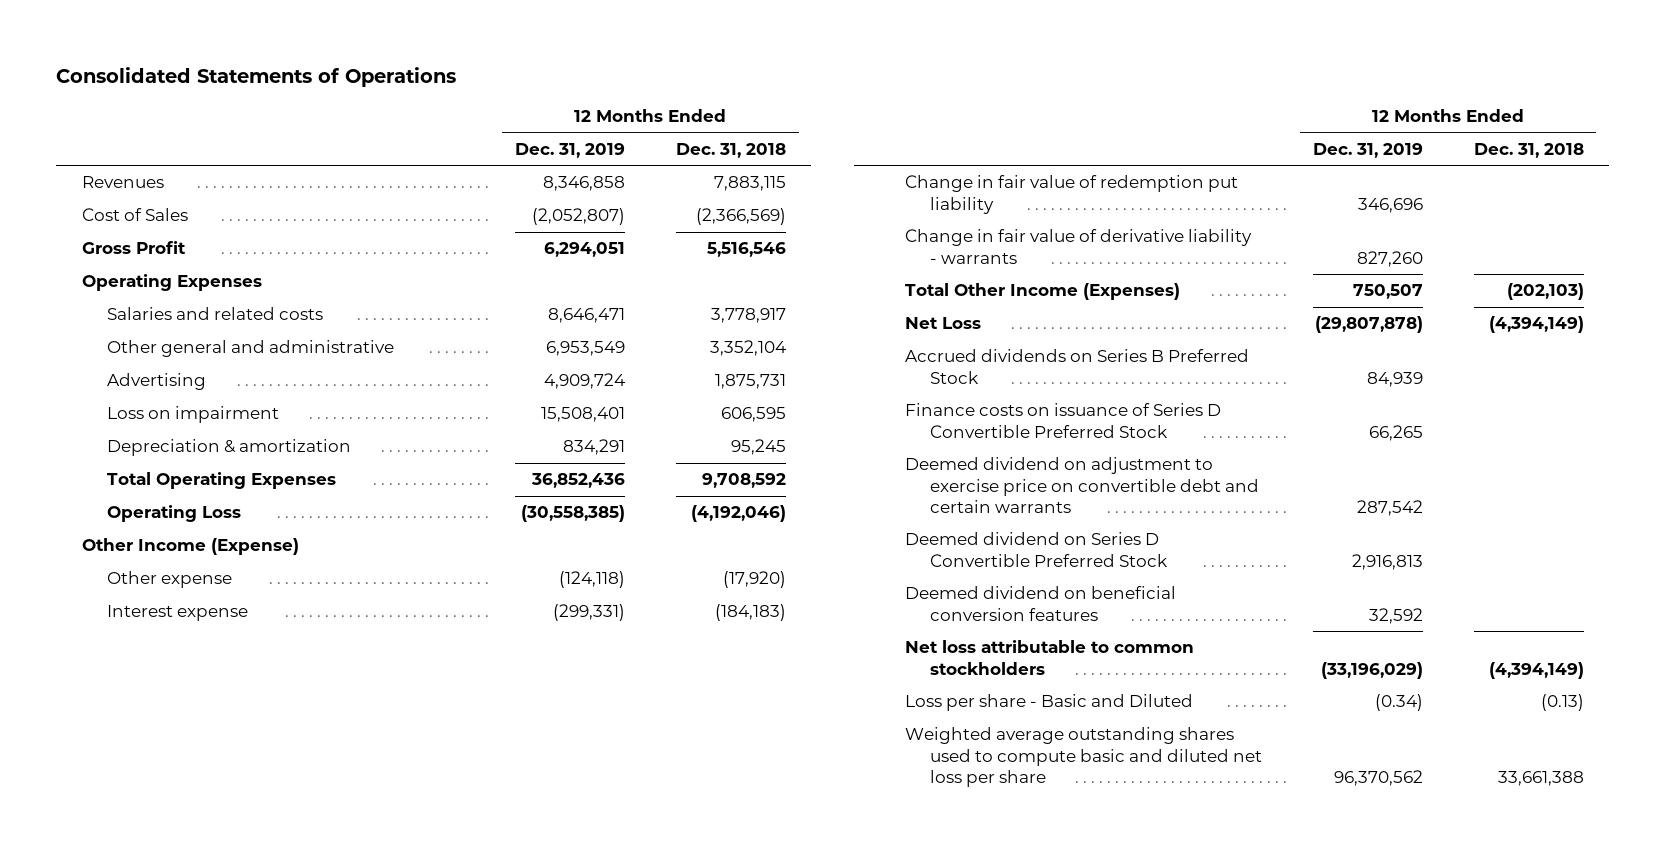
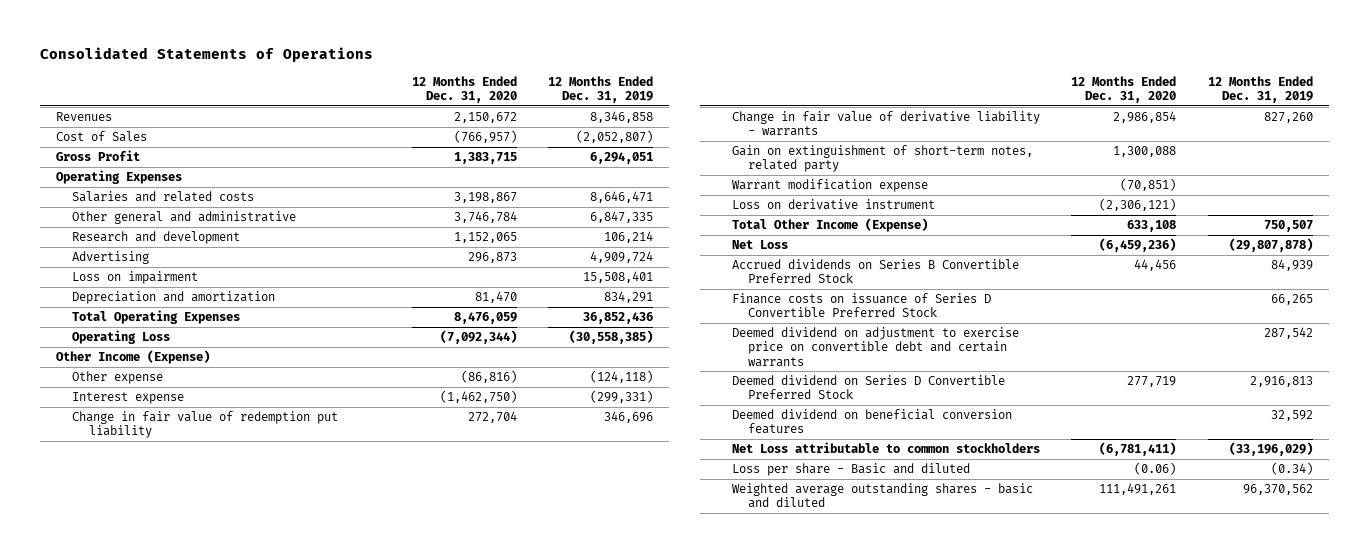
[675,143,786,159] Dec. 31, 2018 -> none
none -> [411,75,517,104] 12 Months Ended Dec. 31, 2020
[545,341,625,357] 6,953,549 -> [590,211,654,224] 6,847,335
none -> [72,231,241,245] Research and development
[106,439,351,457] Depreciation & amortization -> [72,291,276,305] Depreciation and amortization
none -> [731,145,1033,173] Gain on extinguishment of short-term notes, related party
none -> [731,179,928,193] Warrant modification expense
none -> [731,199,935,211] Loss on derivative instrument
[904,283,1180,301] Total Other Income (Expenses) -> [731,218,928,233] Total Other Income (Expense)
[904,349,1249,384] Accrued dividends on Series B Preferred Stock -> [731,259,1019,284] Accrued dividends on Series B Convertible Preferred Stock
[904,640,1194,675] Net loss attributable to common stockholders -> [731,442,1040,454] Net Loss attributable to common stockholders
[904,694,1193,712] Loss per share - Basic and Diluted -> [731,463,970,477] Loss per share - Basic and diluted
[904,727,1262,787] Weighted average outstanding shares used to compute basic and diluted net loss per share -> [731,483,1033,509] Weighted average outstanding shares - basic and diluted

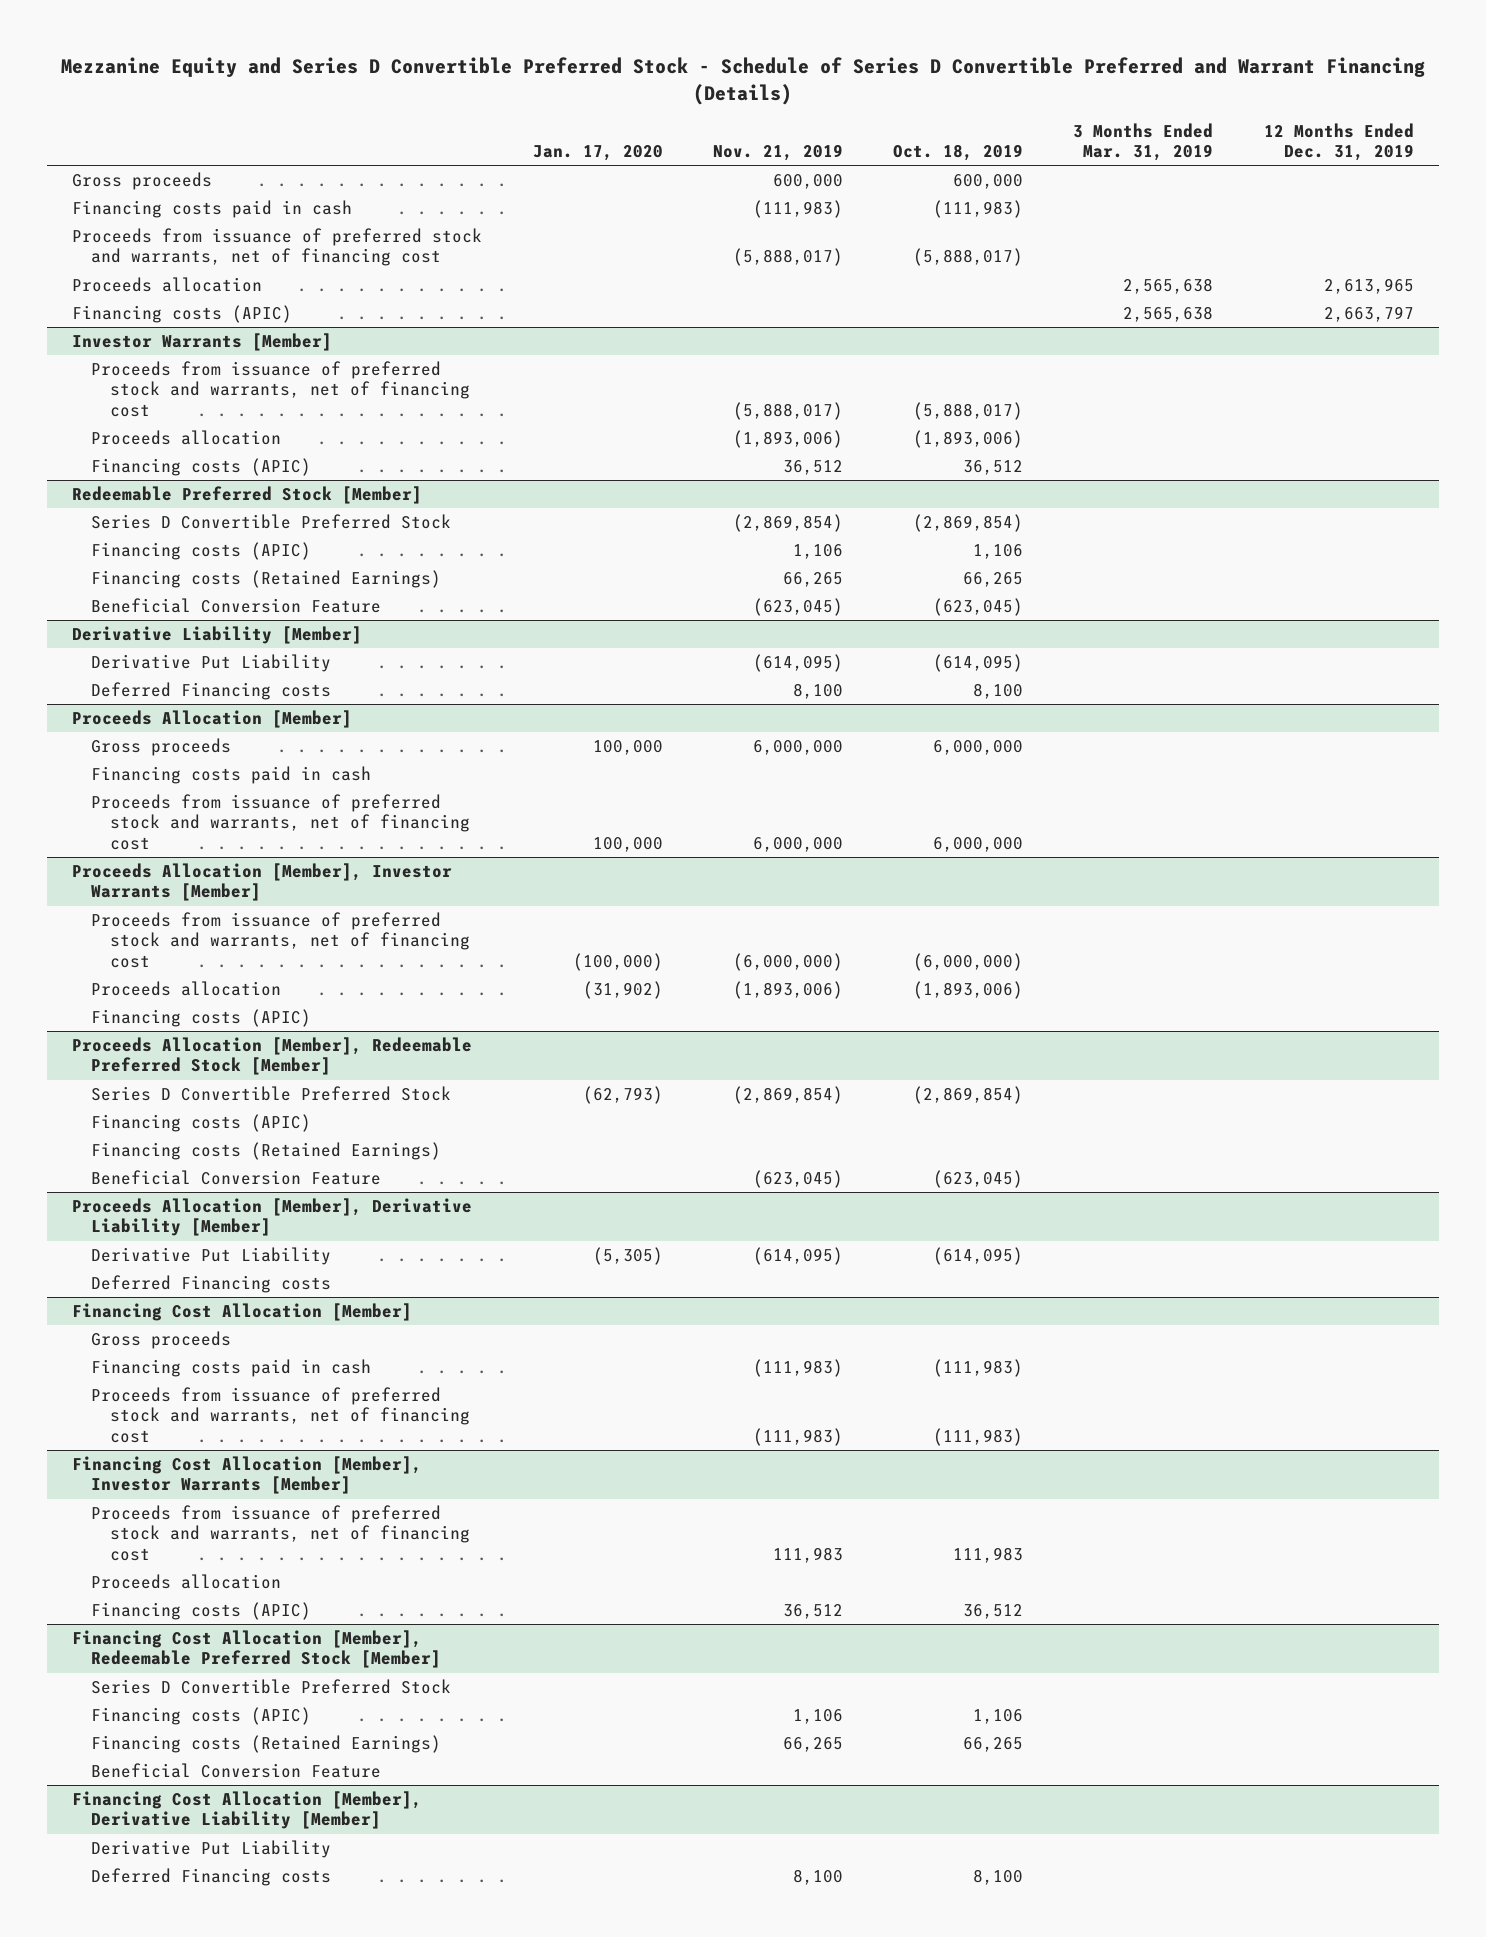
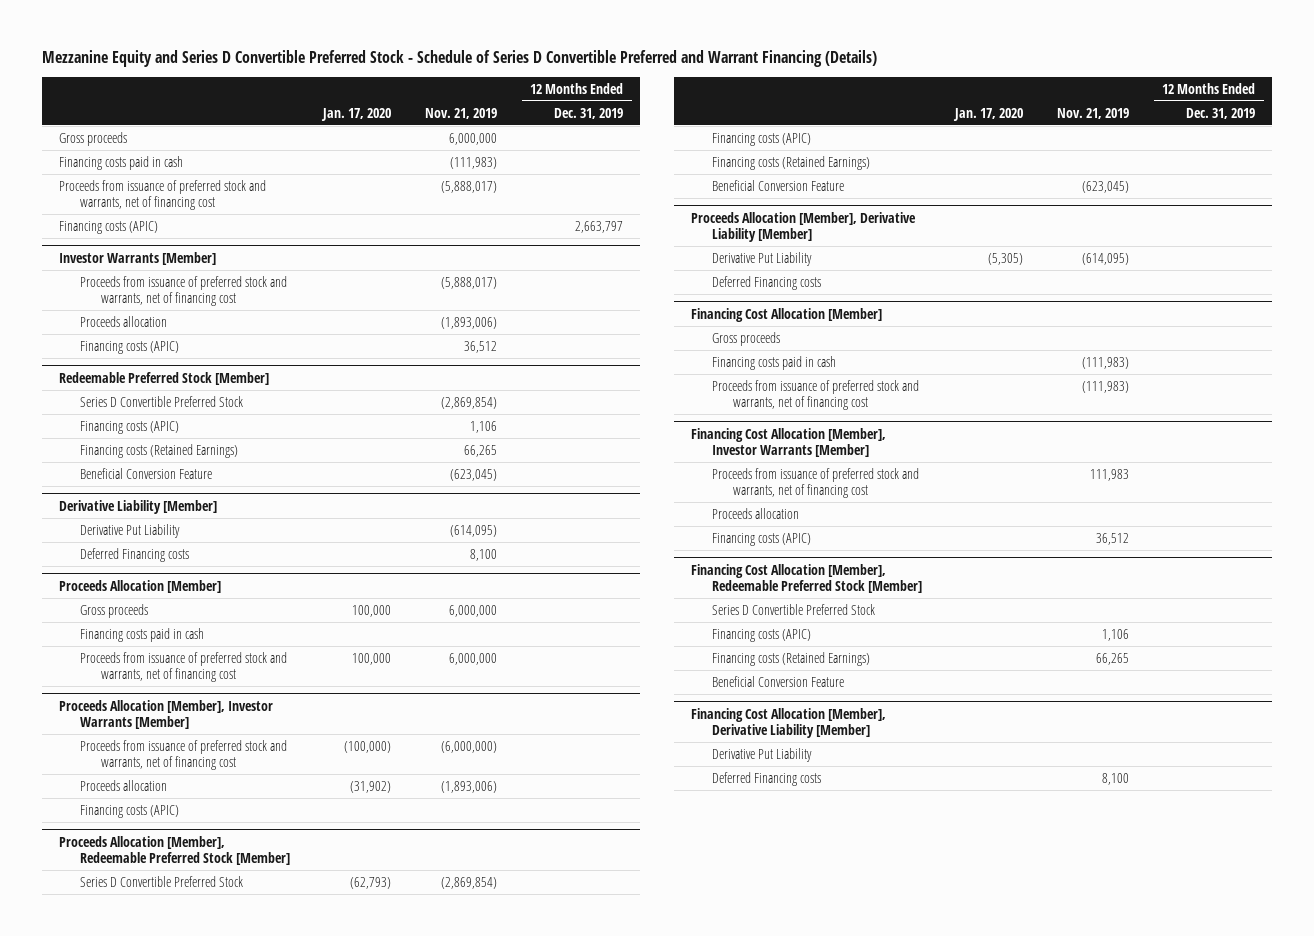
[893,144,1024,162] Oct. 18, 2019 -> none
[1073,122,1214,162] 3 Months Ended Mar. 31, 2019 -> none
[772,174,843,190] 600,000 -> [448,132,497,145] 6,000,000
[72,277,263,293] Proceeds allocation -> none

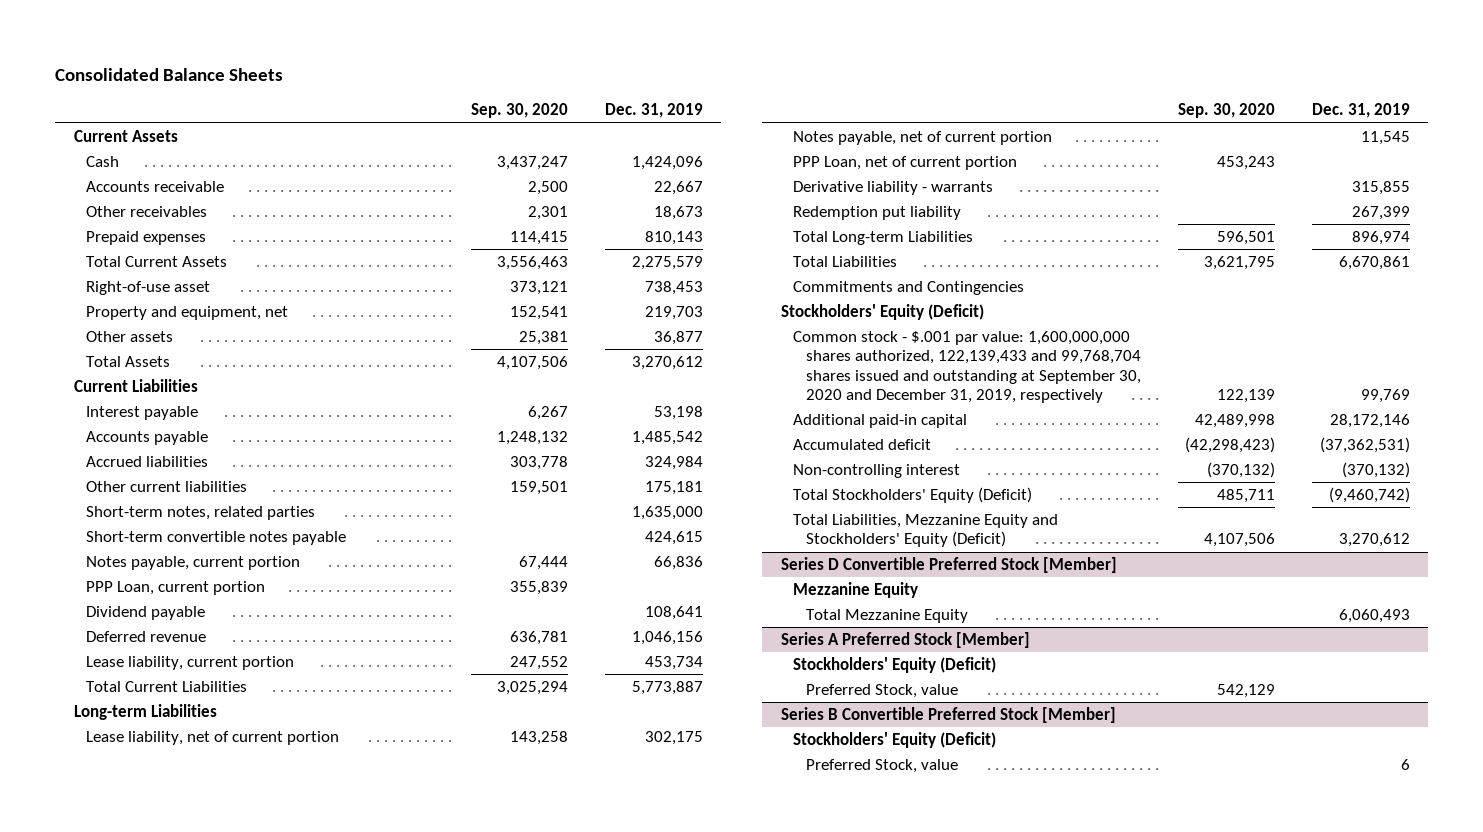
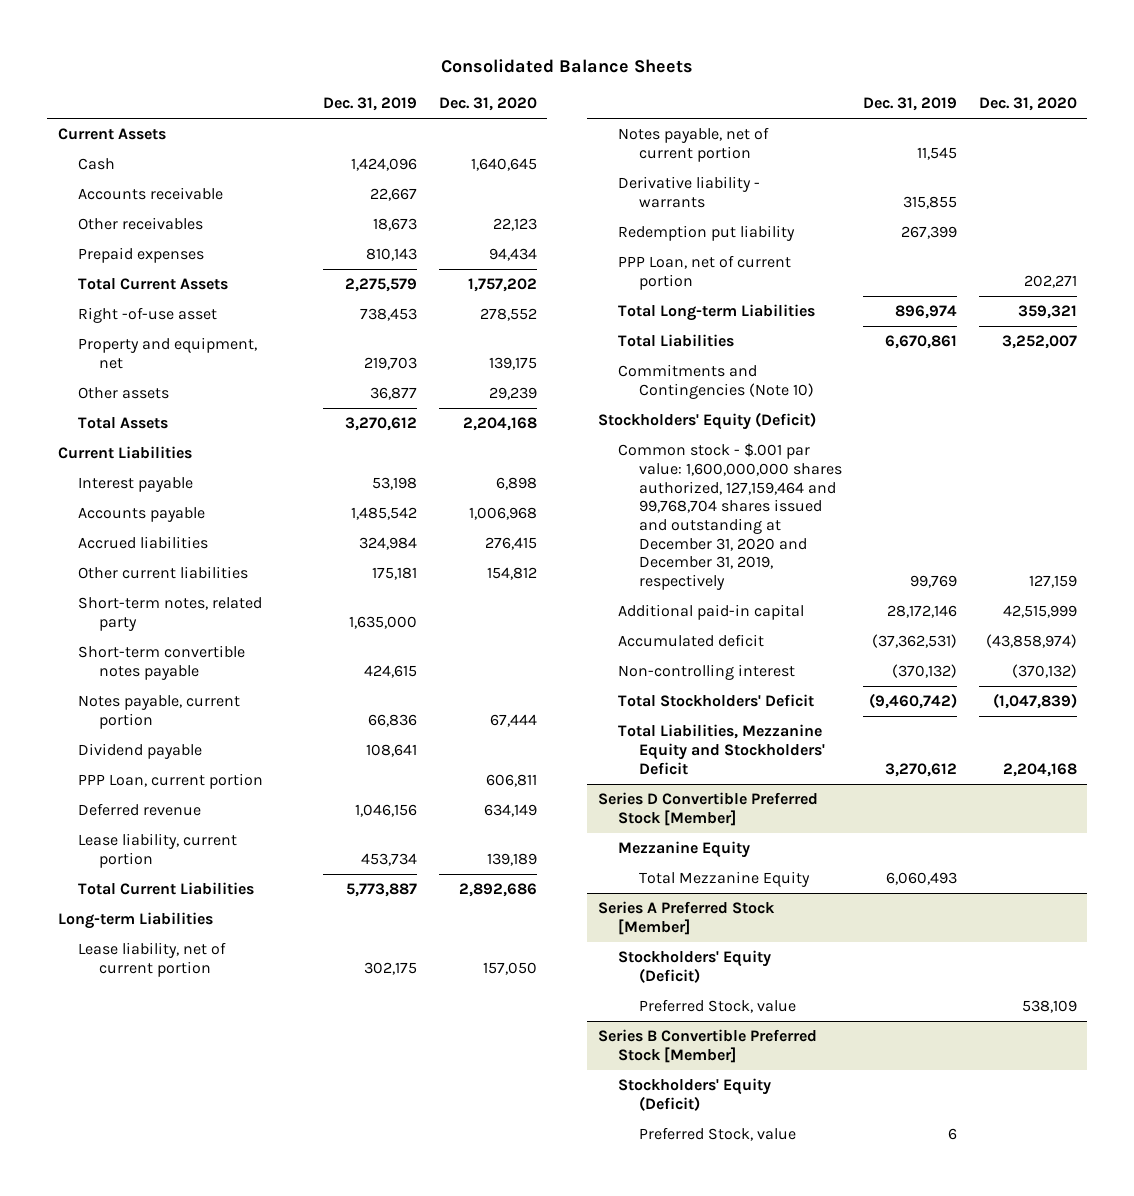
[470,103,568,119] Sep. 30, 2020 -> none
none -> [438,96,537,111] Dec. 31, 2020
[86,281,211,296] Right-of-use asset -> [78,307,218,324] Right -of-use asset
[86,506,316,521] Short-term notes, related parties -> [78,597,263,631] Short-term notes, related party
[86,581,266,596] PPP Loan, current portion -> [78,773,264,790] PPP Loan, current portion
[793,156,1018,171] PPP Loan, net of current portion -> [618,255,792,290] PPP Loan, net of current portion
[793,281,1025,296] Commitments and Contingencies -> [618,364,814,399] Commitments and Contingencies (Note 10)
[793,331,1141,404] Common stock - $.001 par value: 1,600,000,000 shares authorized, 122,139,433 and 99,768,704 shares issued and outstanding at September 30, 2020 and December 31, 2019, respectively -> [618,443,842,591] Common stock - $.001 par value: 1,600,000,000 shares authorized, 127,159,464 and 99,768,704 shares issued and outstanding at December 31, 2020 and December 31, 2019, respectively
[793,487,1033,504] Total Stockholders' Equity (Deficit) -> [618,694,815,708] Total Stockholders' Deficit
[793,514,1059,548] Total Liabilities, Mezzanine Equity and Stockholders' Equity (Deficit) -> [618,724,825,775] Total Liabilities, Mezzanine Equity and Stockholders' Deficit

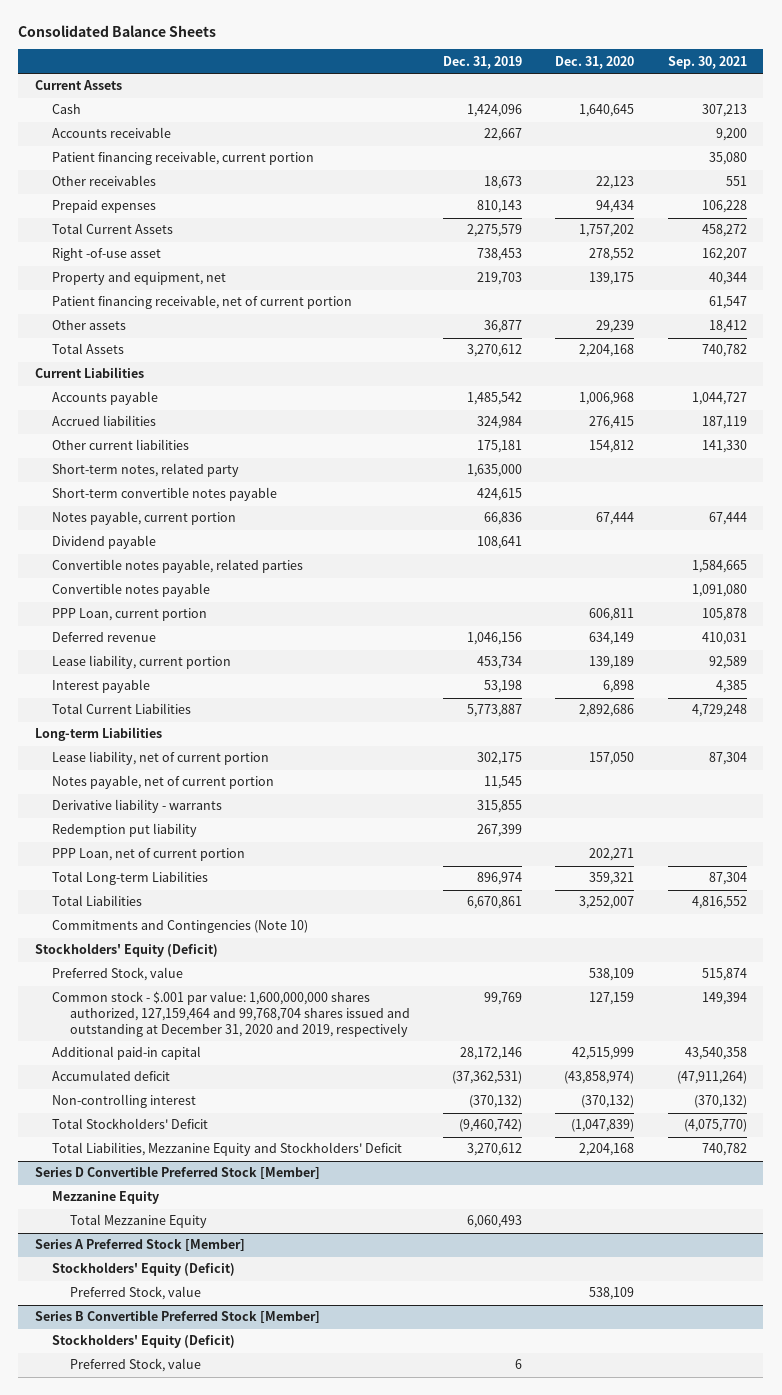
none -> [667,55,747,69] Sep. 30, 2021
none -> [52,151,315,166] Patient financing receivable, current portion
none -> [52,295,353,310] Patient financing receivable, net of current portion
none -> [52,559,304,574] Convertible notes payable, related parties
none -> [52,583,211,598] Convertible notes payable
[78,477,194,493] Interest payable -> [52,679,151,694] Interest payable
none -> [52,967,184,982] Preferred Stock, value
[618,443,842,591] Common stock - $.001 par value: 1,600,000,000 shares authorized, 127,159,464 and 99,768,704 shares issued and outstanding at December 31, 2020 and December 31, 2019, respectively -> [52,991,410,1038] Common stock - $.001 par value: 1,600,000,000 shares authorized, 127,159,464 and 99,768,704 shares issued and outstanding at December 31, 2020 and 2019, respectively

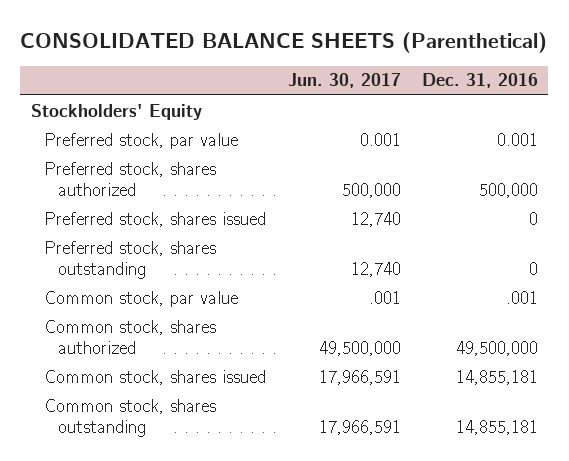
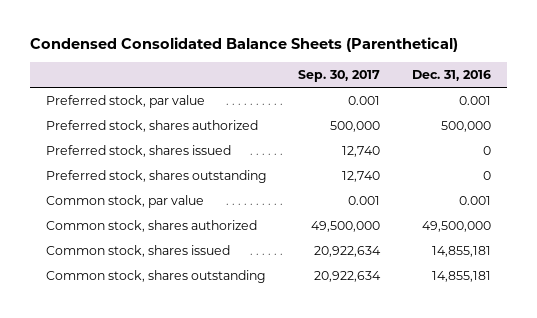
[20,31,548,53] CONSOLIDATED BALANCE SHEETS (Parenthetical) -> [29,37,458,53] Condensed Consolidated Balance Sheets (Parenthetical)
[287,73,401,89] Jun. 30, 2017 -> none
none -> [298,70,381,83] Sep. 30, 2017
[30,103,202,120] Stockholders' Equity -> none
[505,290,538,304] .001 -> [459,195,492,205] 0.001

